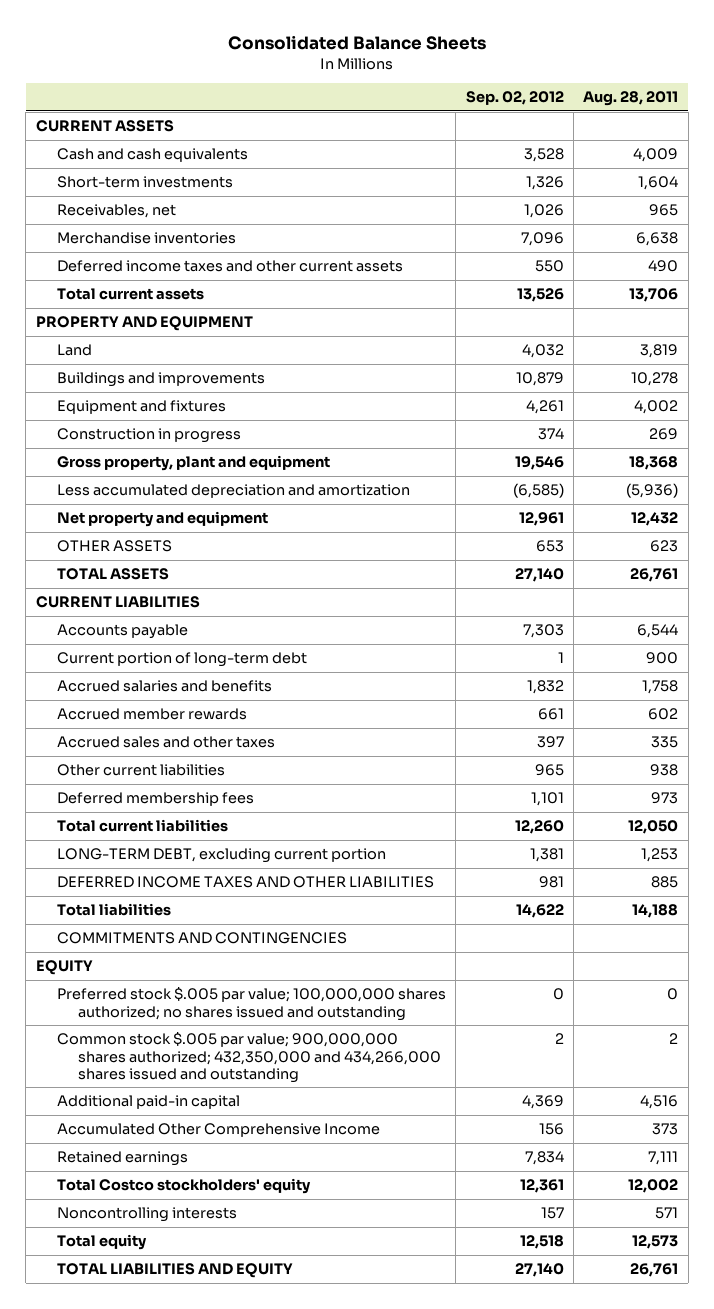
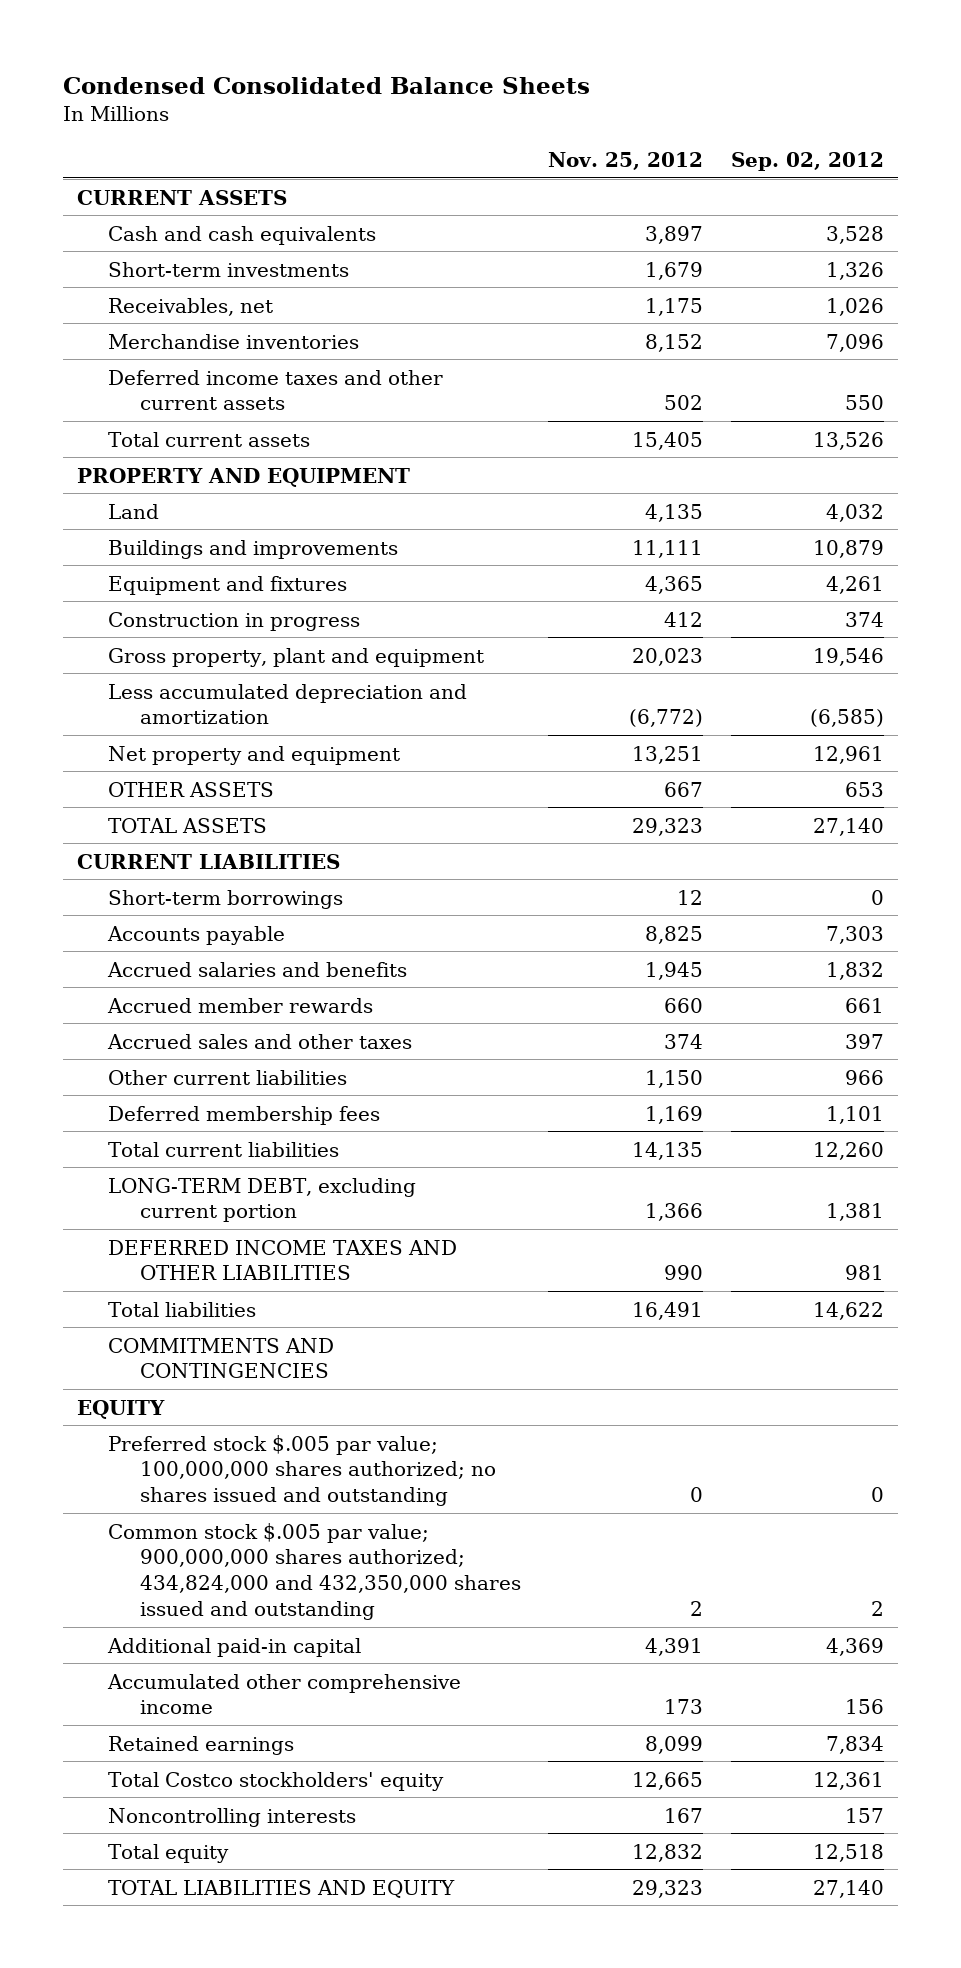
[227,34,486,50] Consolidated Balance Sheets -> [63,77,591,95] Condensed Consolidated Balance Sheets
[583,91,679,107] Aug. 28, 2011 -> none
none -> [548,152,704,171] Nov. 25, 2012
none -> [108,889,344,909] Short-term borrowings
[56,652,307,668] Current portion of long-term debt -> none
[534,764,564,777] 965 -> [844,1069,884,1085] 966
[56,1032,442,1084] Common stock $.005 par value; 900,000,000 shares authorized; 432,350,000 and 434,266,000 shares issued and outstanding -> [108,1522,521,1620] Common stock $.005 par value; 900,000,000 shares authorized; 434,824,000 and 432,350,000 shares issued and outstanding
[56,1123,380,1138] Accumulated Other Comprehensive Income -> [107,1673,462,1715] Accumulated other comprehensive income

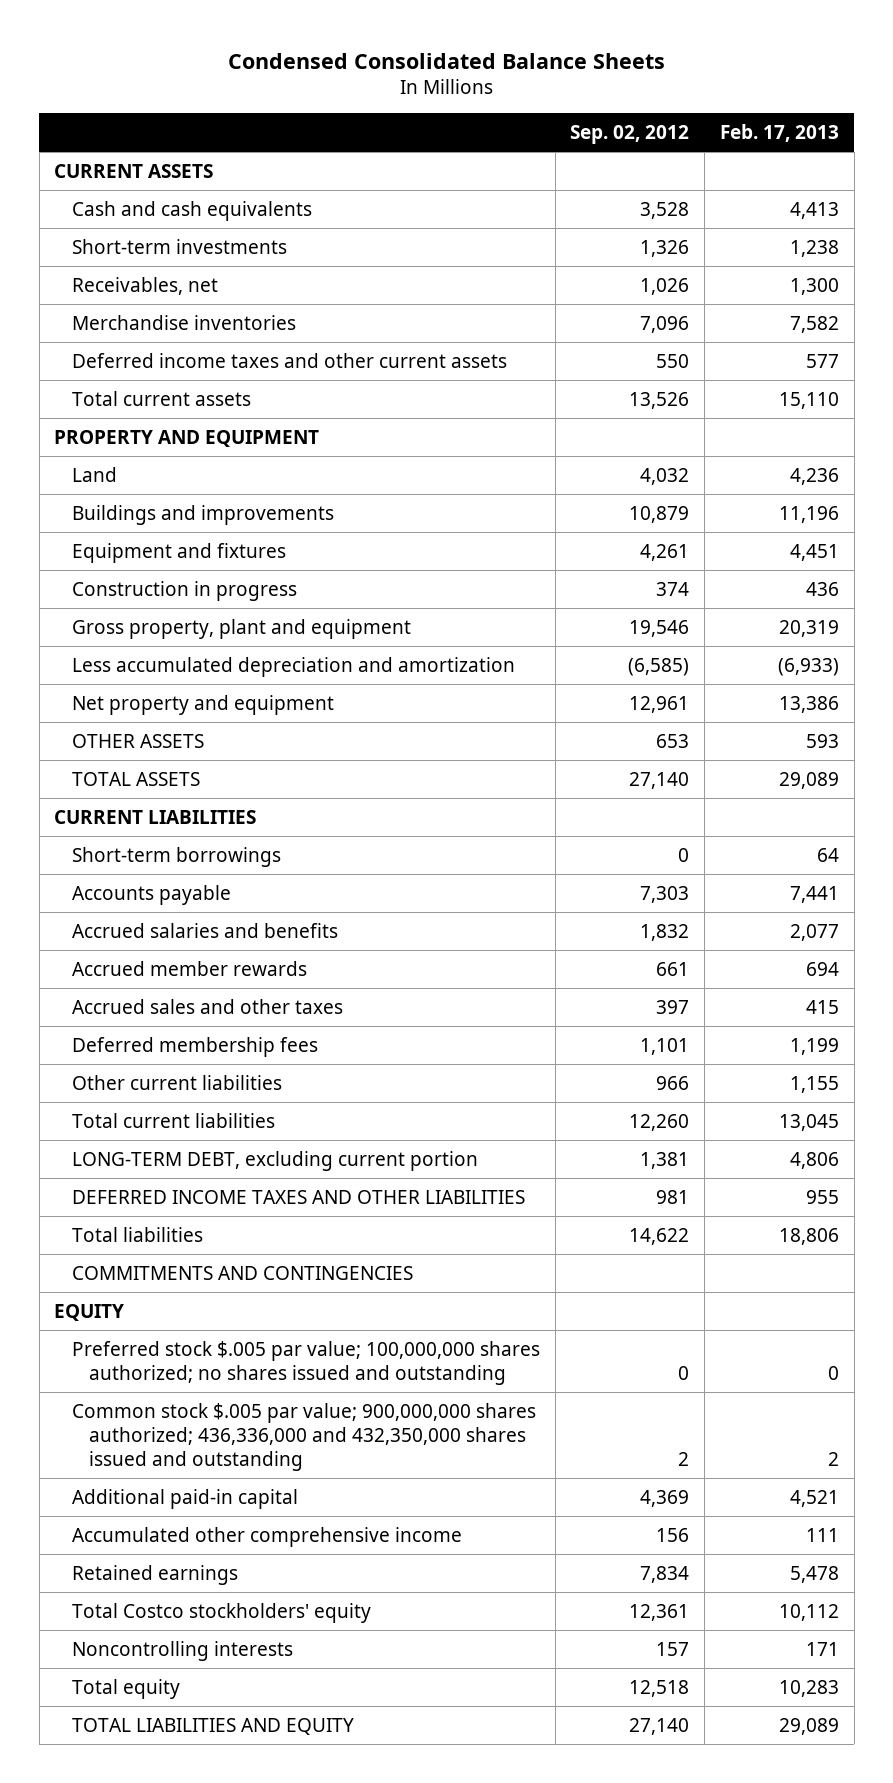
[548,152,704,171] Nov. 25, 2012 -> none
none -> [719,123,839,142] Feb. 17, 2013
[108,1069,348,1085] Other current liabilities -> [71,1074,282,1090] Other current liabilities
[108,1522,521,1620] Common stock $.005 par value; 900,000,000 shares authorized; 434,824,000 and 432,350,000 shares issued and outstanding -> [71,1402,536,1471] Common stock $.005 par value; 900,000,000 shares authorized; 436,336,000 and 432,350,000 shares issued and outstanding

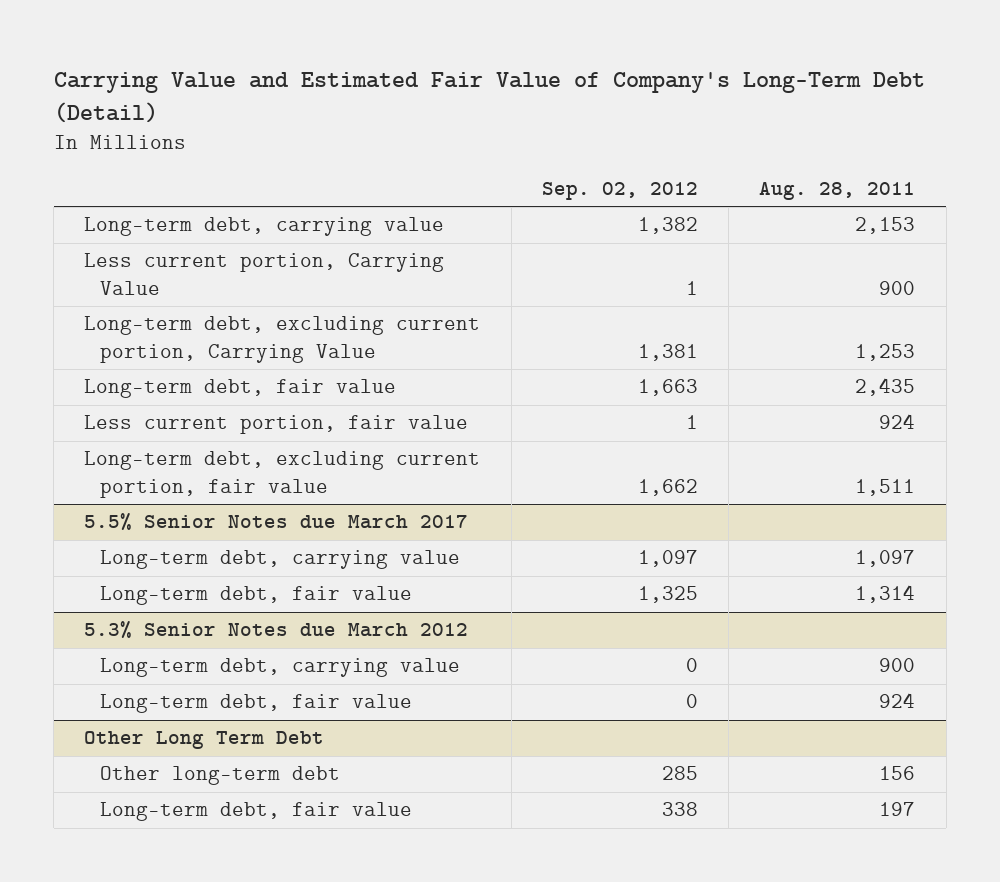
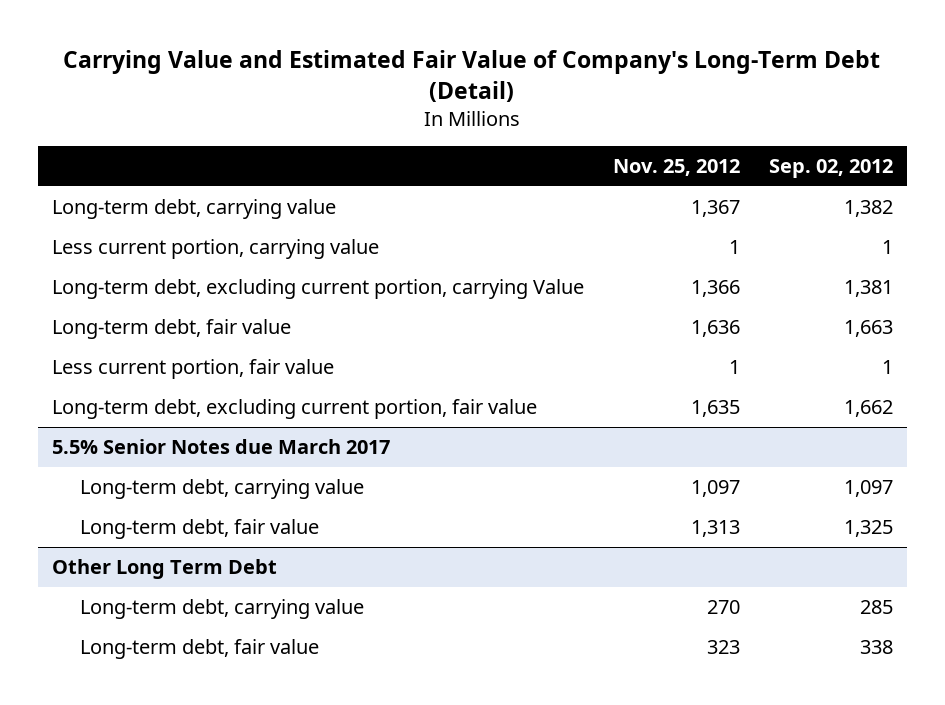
[759,181,916,200] Aug. 28, 2011 -> none
none -> [612,158,740,176] Nov. 25, 2012
[84,253,445,296] Less current portion, Carrying Value -> [52,238,380,259] Less current portion, carrying value
[84,316,481,364] Long-term debt, excluding current portion, Carrying Value -> [52,278,585,299] Long-term debt, excluding current portion, carrying Value
[84,621,469,639] 5.3% Senior Notes due March 2012 -> none
[100,658,461,678] Long-term debt, carrying value -> none
[100,694,413,714] Long-term debt, fair value -> none
[100,766,341,786] Other long-term debt -> [80,598,365,619] Long-term debt, carrying value

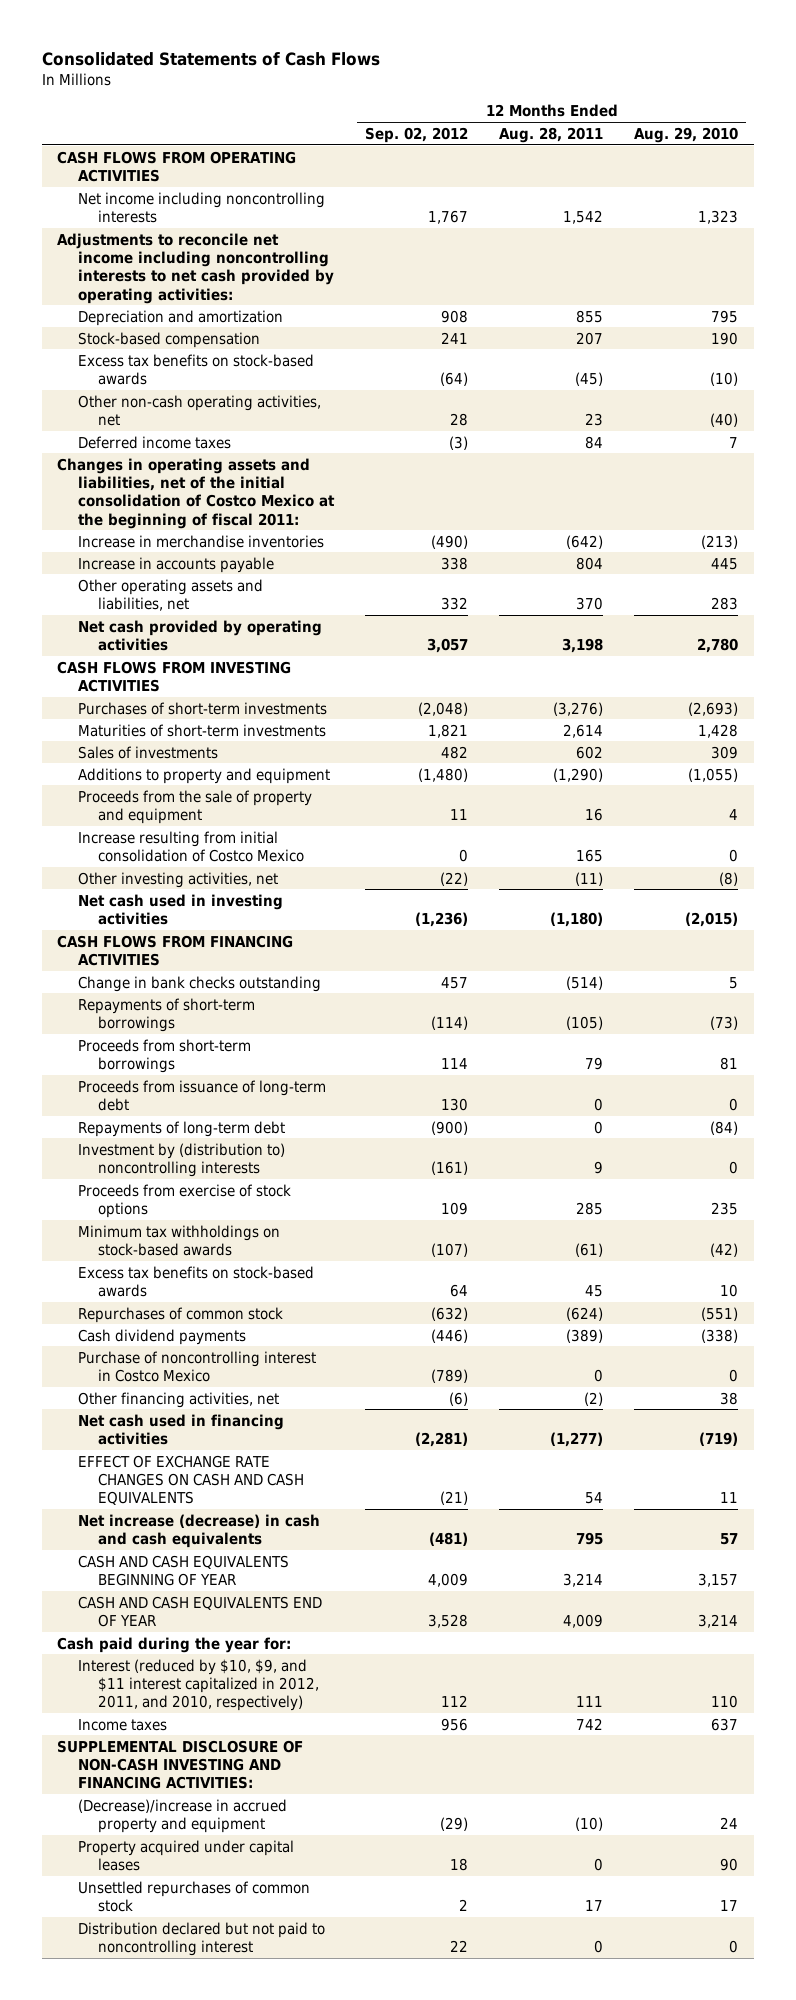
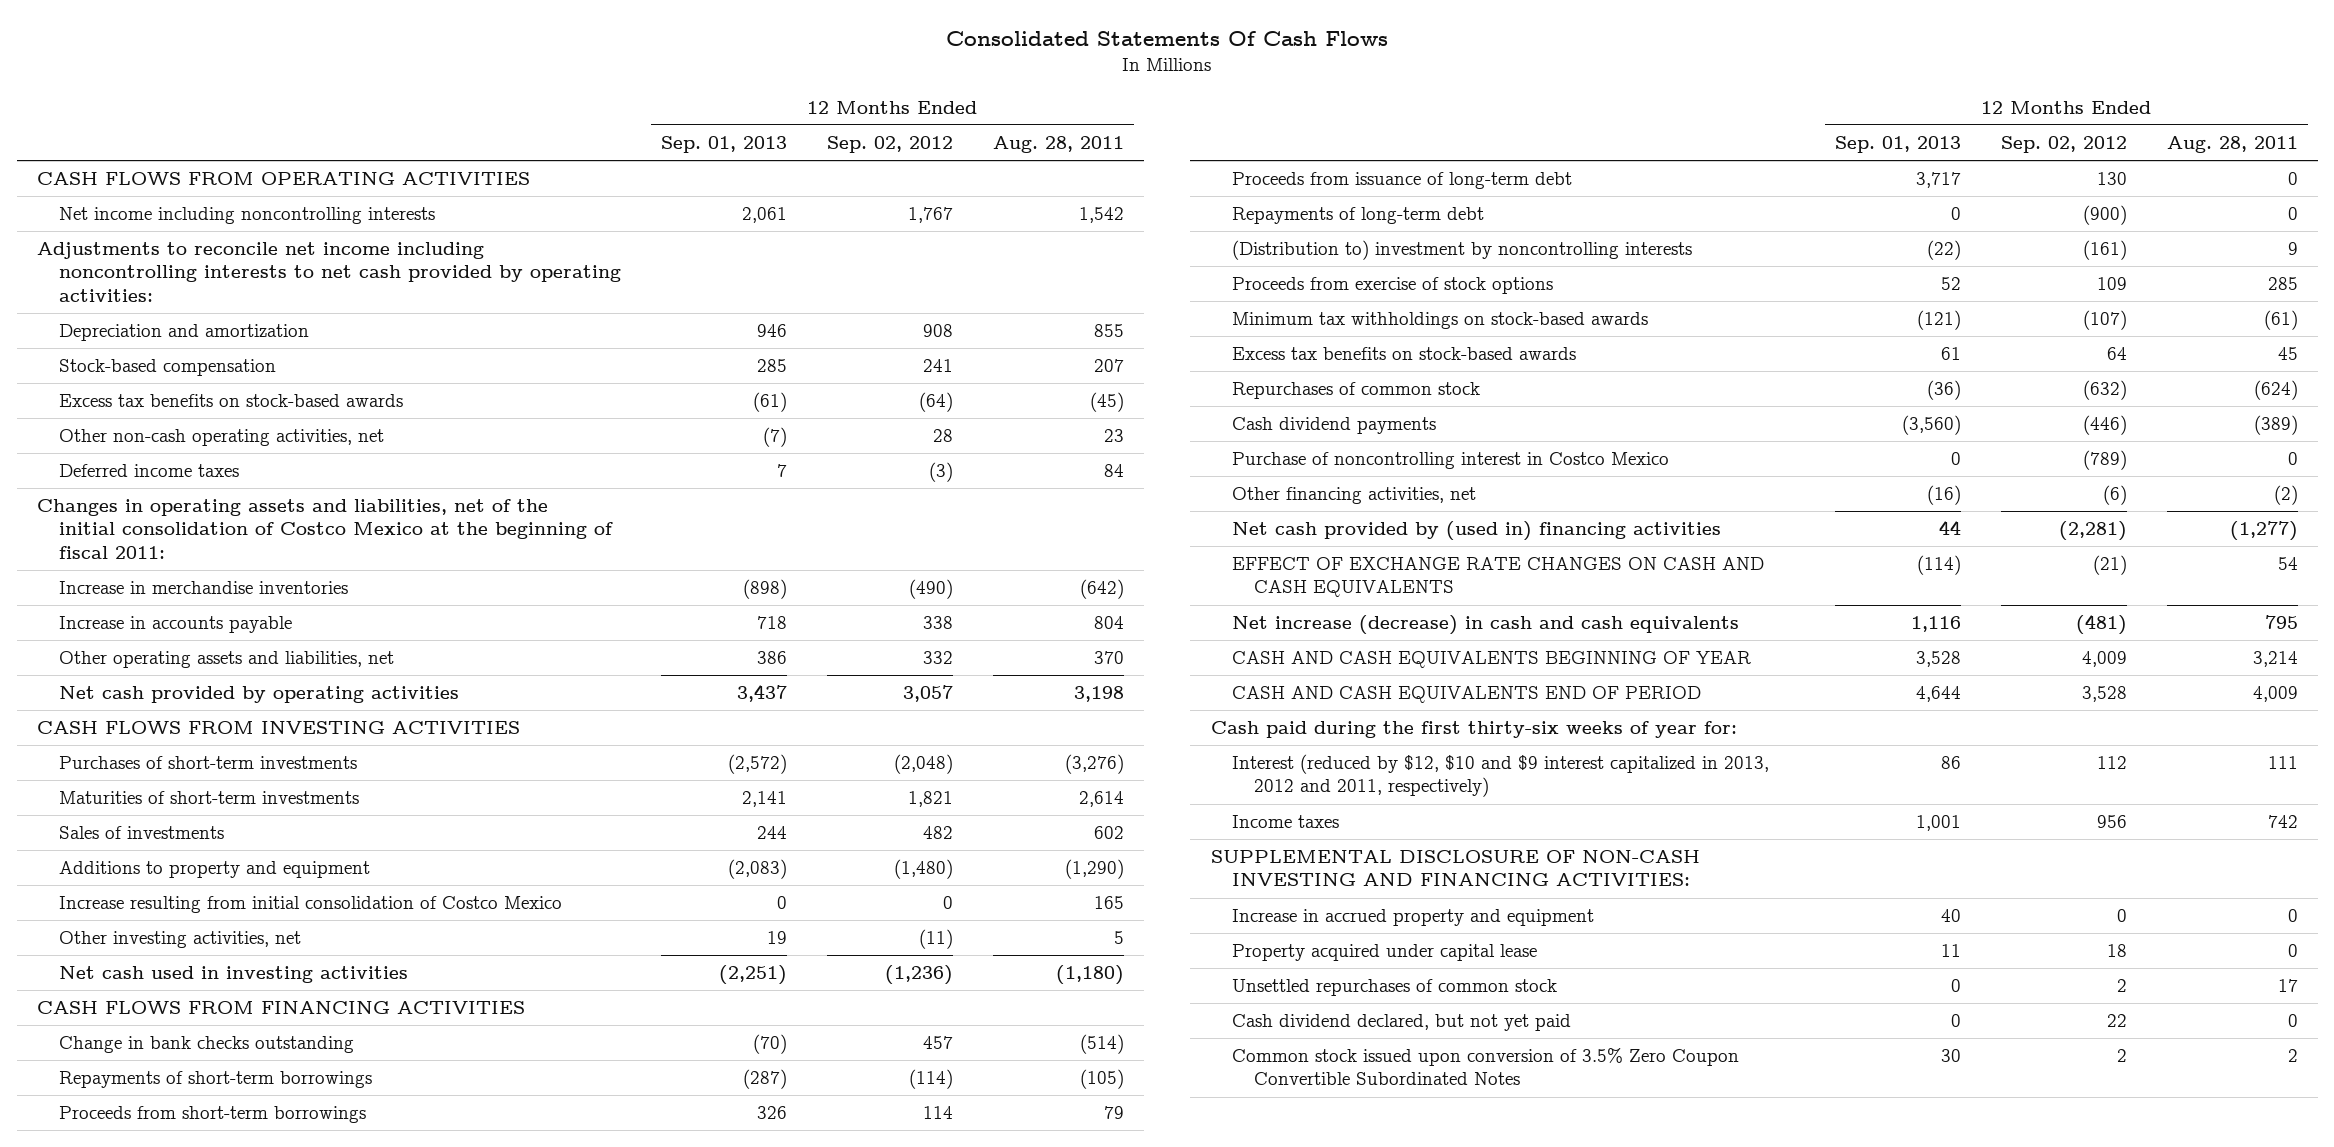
[41,51,380,66] Consolidated Statements of Cash Flows -> [946,30,1389,46] Consolidated Statements Of Cash Flows
[634,126,739,143] Aug. 29, 2010 -> none
none -> [660,136,787,154] Sep. 01, 2013
[77,789,312,824] Proceeds from the sale of property and equipment -> none
[439,871,468,886] (22) -> [918,929,953,950] (11)
[575,871,604,886] (11) -> [1113,931,1124,945] 5
[77,1142,285,1177] Investment by (distribution to) noncontrolling interests -> [1232,240,1693,261] (Distribution to) investment by noncontrolling interests
[77,1413,284,1445] Net cash used in financing activities -> [1232,521,1722,542] Net cash provided by (used in) financing activities
[77,1595,322,1627] CASH AND CASH EQUIVALENTS END OF YEAR -> [1232,686,1702,704] CASH AND CASH EQUIVALENTS END OF PERIOD
[57,1636,292,1653] Cash paid during the year for: -> [1210,721,1737,739] Cash paid during the first thirty-six weeks of year for:
[77,1658,319,1712] Interest (reduced by $10, $9, and $11 interest capitalized in 2012, 2011, and 2010, respectively) -> [1232,754,1770,798] Interest (reduced by $12, $10 and $9 interest capitalized in 2013, 2012 and 2011, respectively)
[77,1798,287,1833] (Decrease)/increase in accrued property and equipment -> [1232,909,1595,927] Increase in accrued property and equipment
[439,1816,468,1831] (29) -> [2116,909,2127,923] 0
[575,1816,604,1831] (10) -> [2287,909,2298,923] 0
[77,1839,294,1871] Property acquired under capital leases -> [1232,944,1538,962] Property acquired under capital lease
[77,1921,325,1956] Distribution declared but not paid to noncontrolling interest -> [1232,1014,1572,1032] Cash dividend declared, but not yet paid
none -> [1232,1048,1740,1086] Common stock issued upon conversion of 3.5% Zero Coupon Convertible Subordinated Notes

